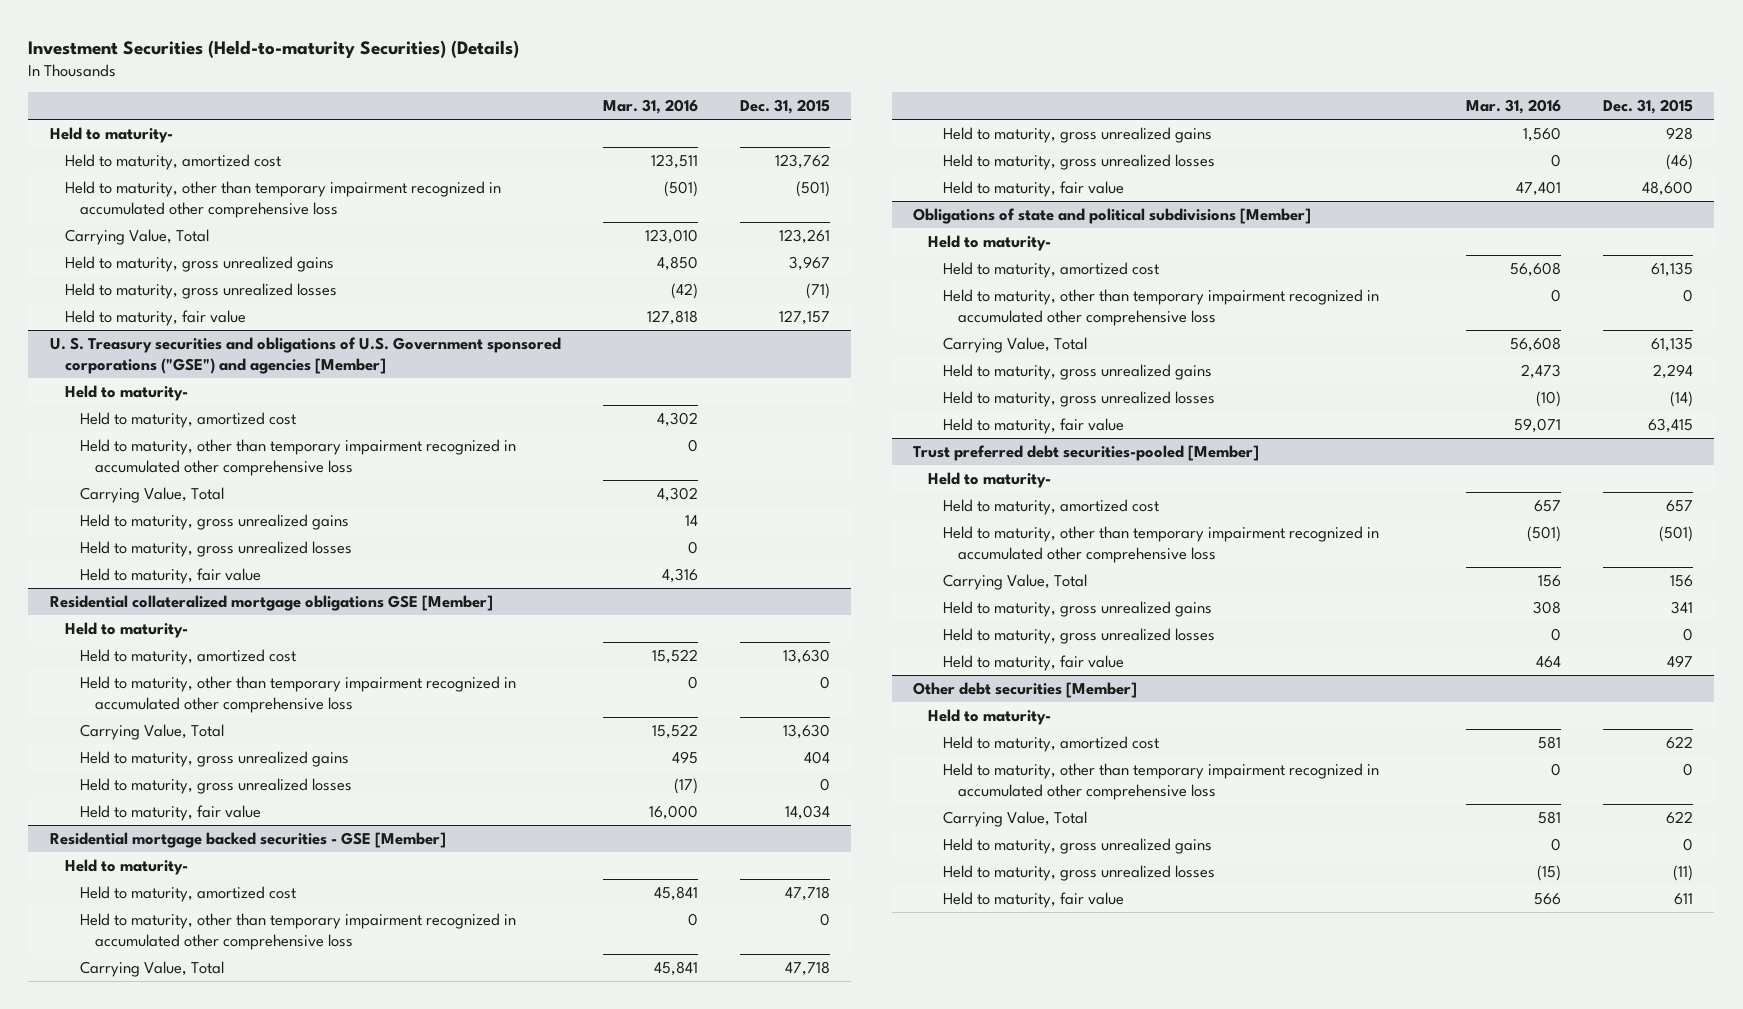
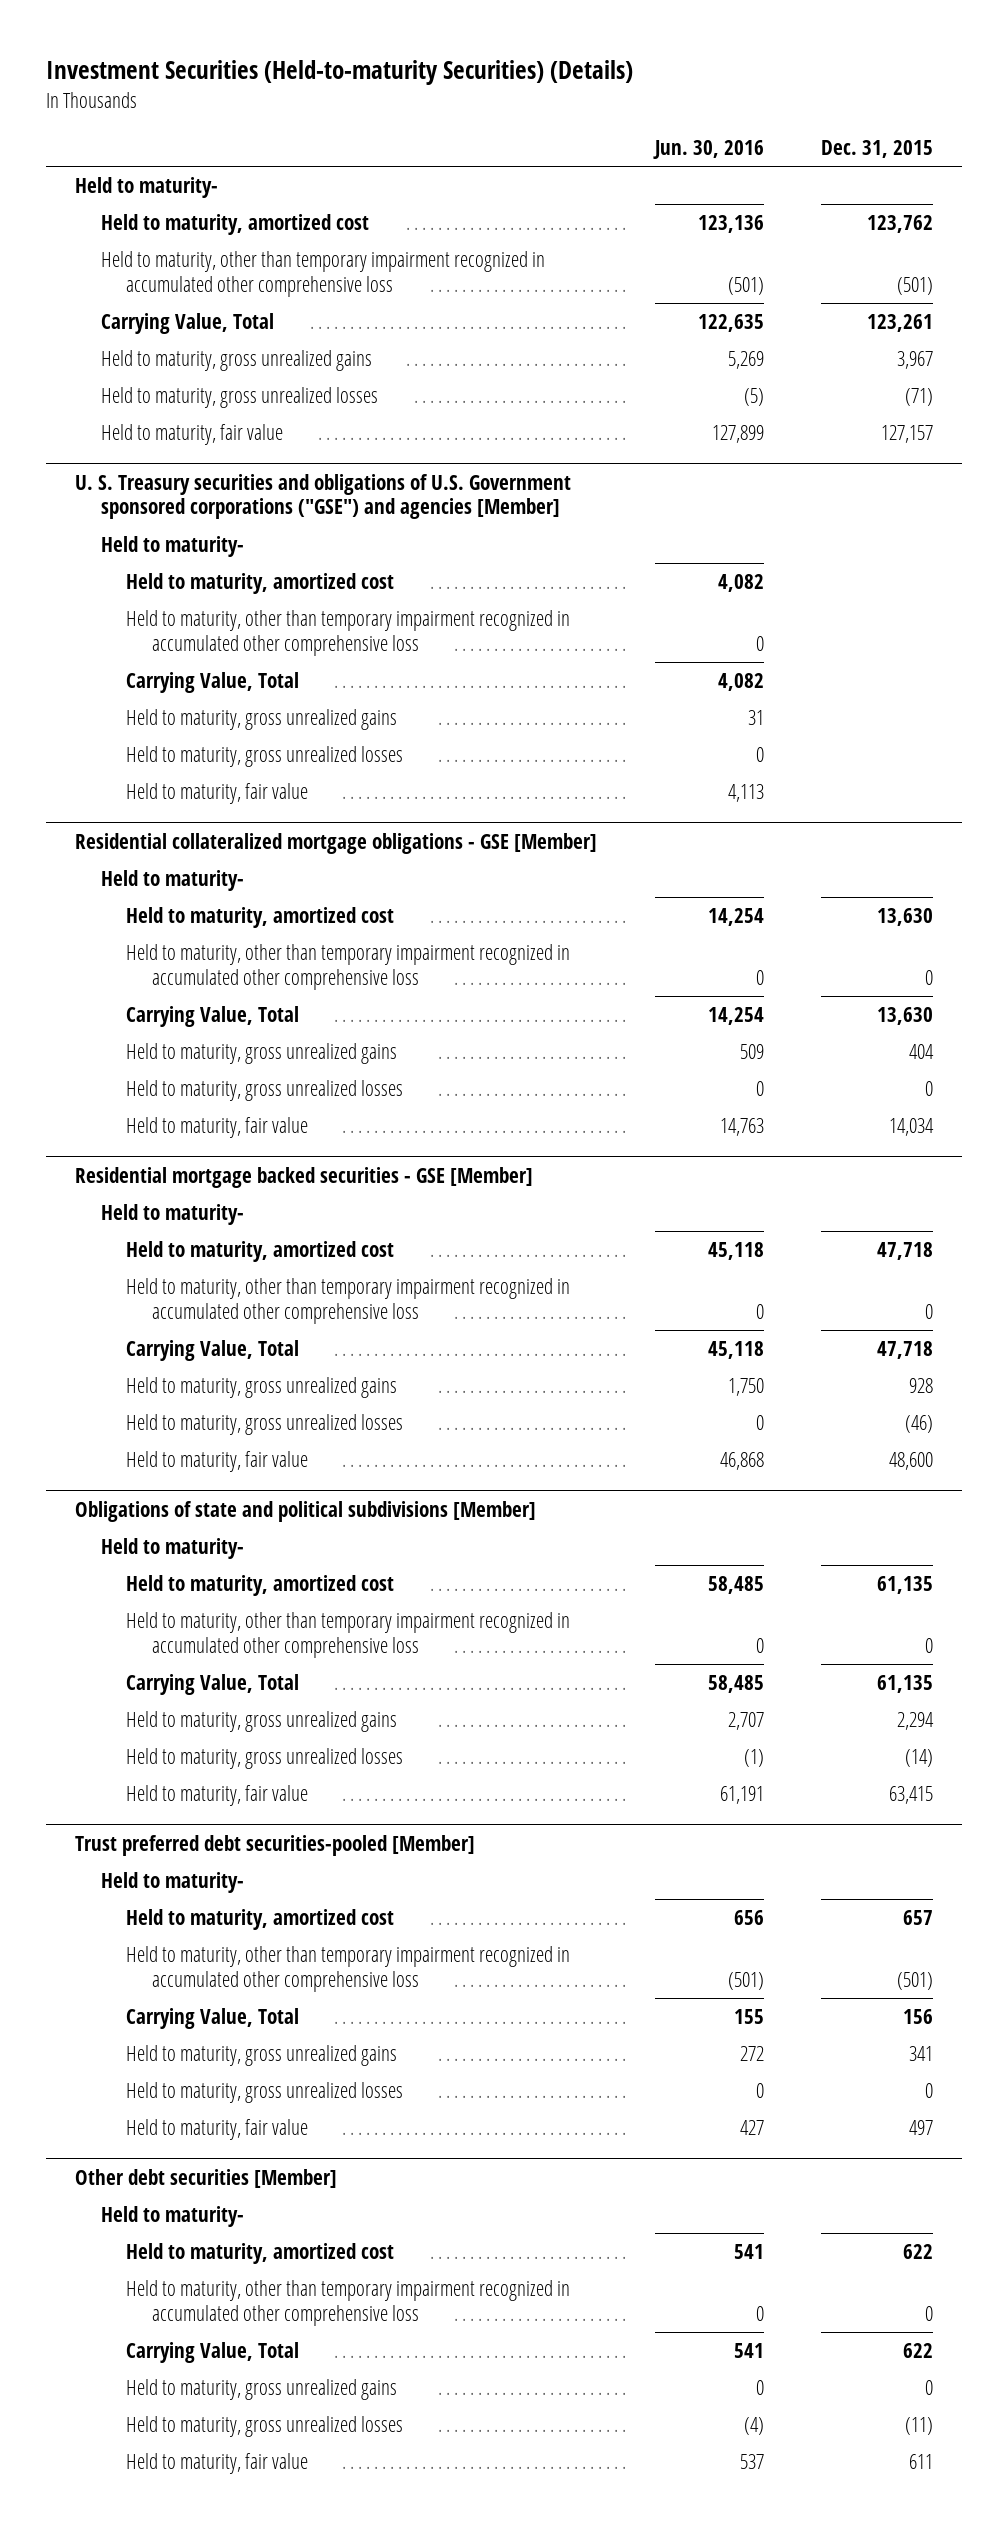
[602,99,698,115] Mar. 31, 2016 -> none
none -> [652,139,764,159] Jun. 30, 2016
[49,594,493,611] Residential collateralized mortgage obligations GSE [Member] -> [75,832,598,854] Residential collateralized mortgage obligations - GSE [Member]

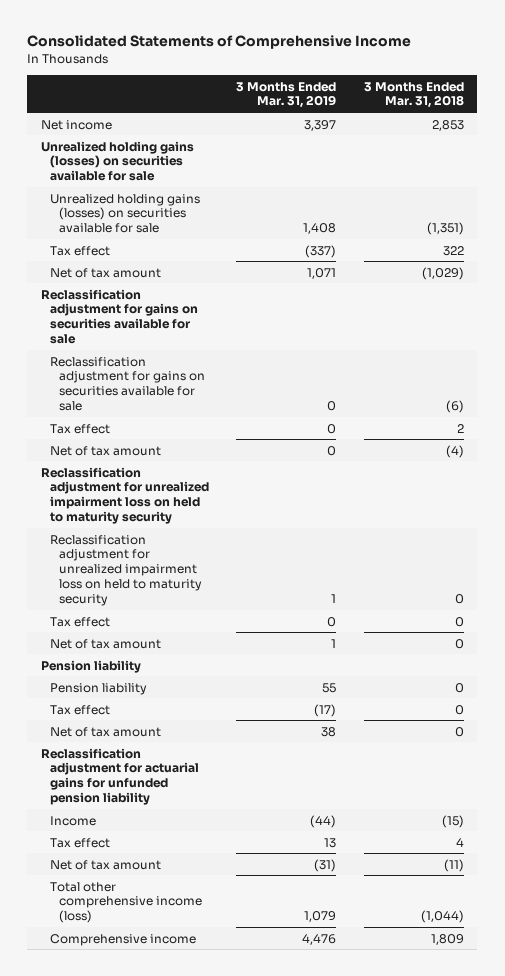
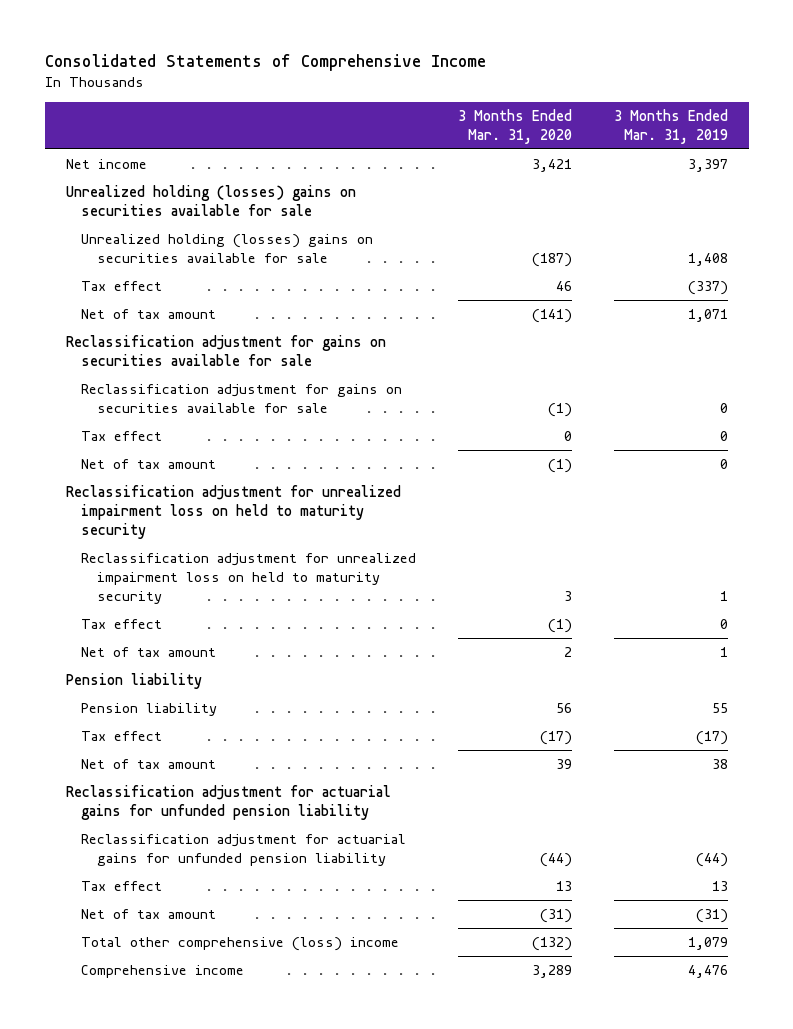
[363,81,464,109] 3 Months Ended Mar. 31, 2018 -> none
none -> [457,108,572,144] 3 Months Ended Mar. 31, 2020
[41,140,195,182] Unrealized holding gains (losses) on securities available for sale -> [65,184,356,216] Unrealized holding (losses) gains on securities available for sale
[50,193,201,234] Unrealized holding gains (losses) on securities available for sale -> [81,233,374,263] Unrealized holding (losses) gains on securities available for sale
[50,815,97,826] Income -> [81,833,407,866] Reclassification adjustment for actuarial gains for unfunded pension liability
[50,881,202,924] Total other comprehensive income (loss) -> [81,936,400,951] Total other comprehensive (loss) income

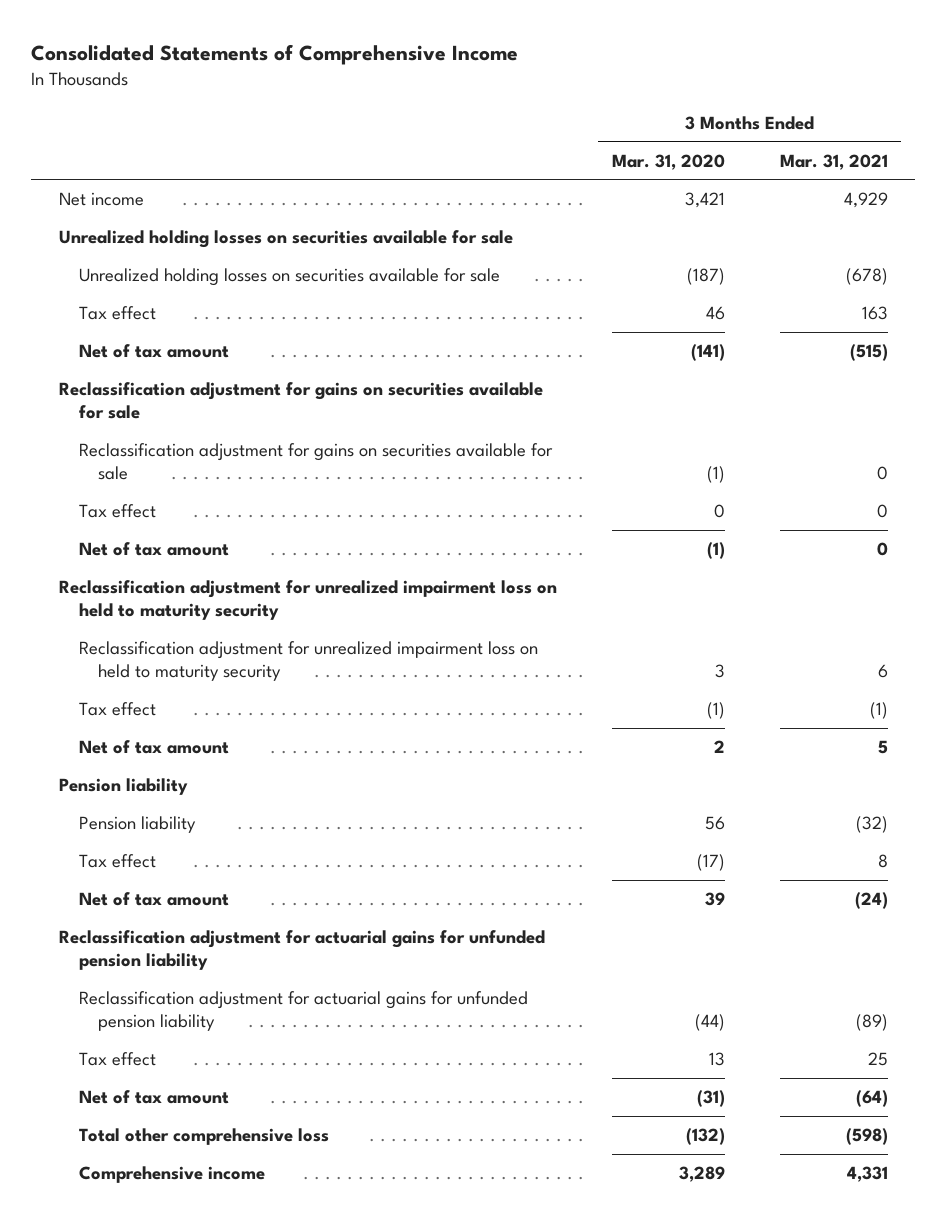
[613,108,728,144] 3 Months Ended Mar. 31, 2019 -> none
none -> [779,153,888,170] Mar. 31, 2021
[65,184,356,216] Unrealized holding (losses) gains on securities available for sale -> [58,230,513,249] Unrealized holding losses on securities available for sale
[81,233,374,263] Unrealized holding (losses) gains on securities available for sale -> [78,268,500,287] Unrealized holding losses on securities available for sale
[81,936,400,951] Total other comprehensive (loss) income -> [78,1128,329,1146] Total other comprehensive loss

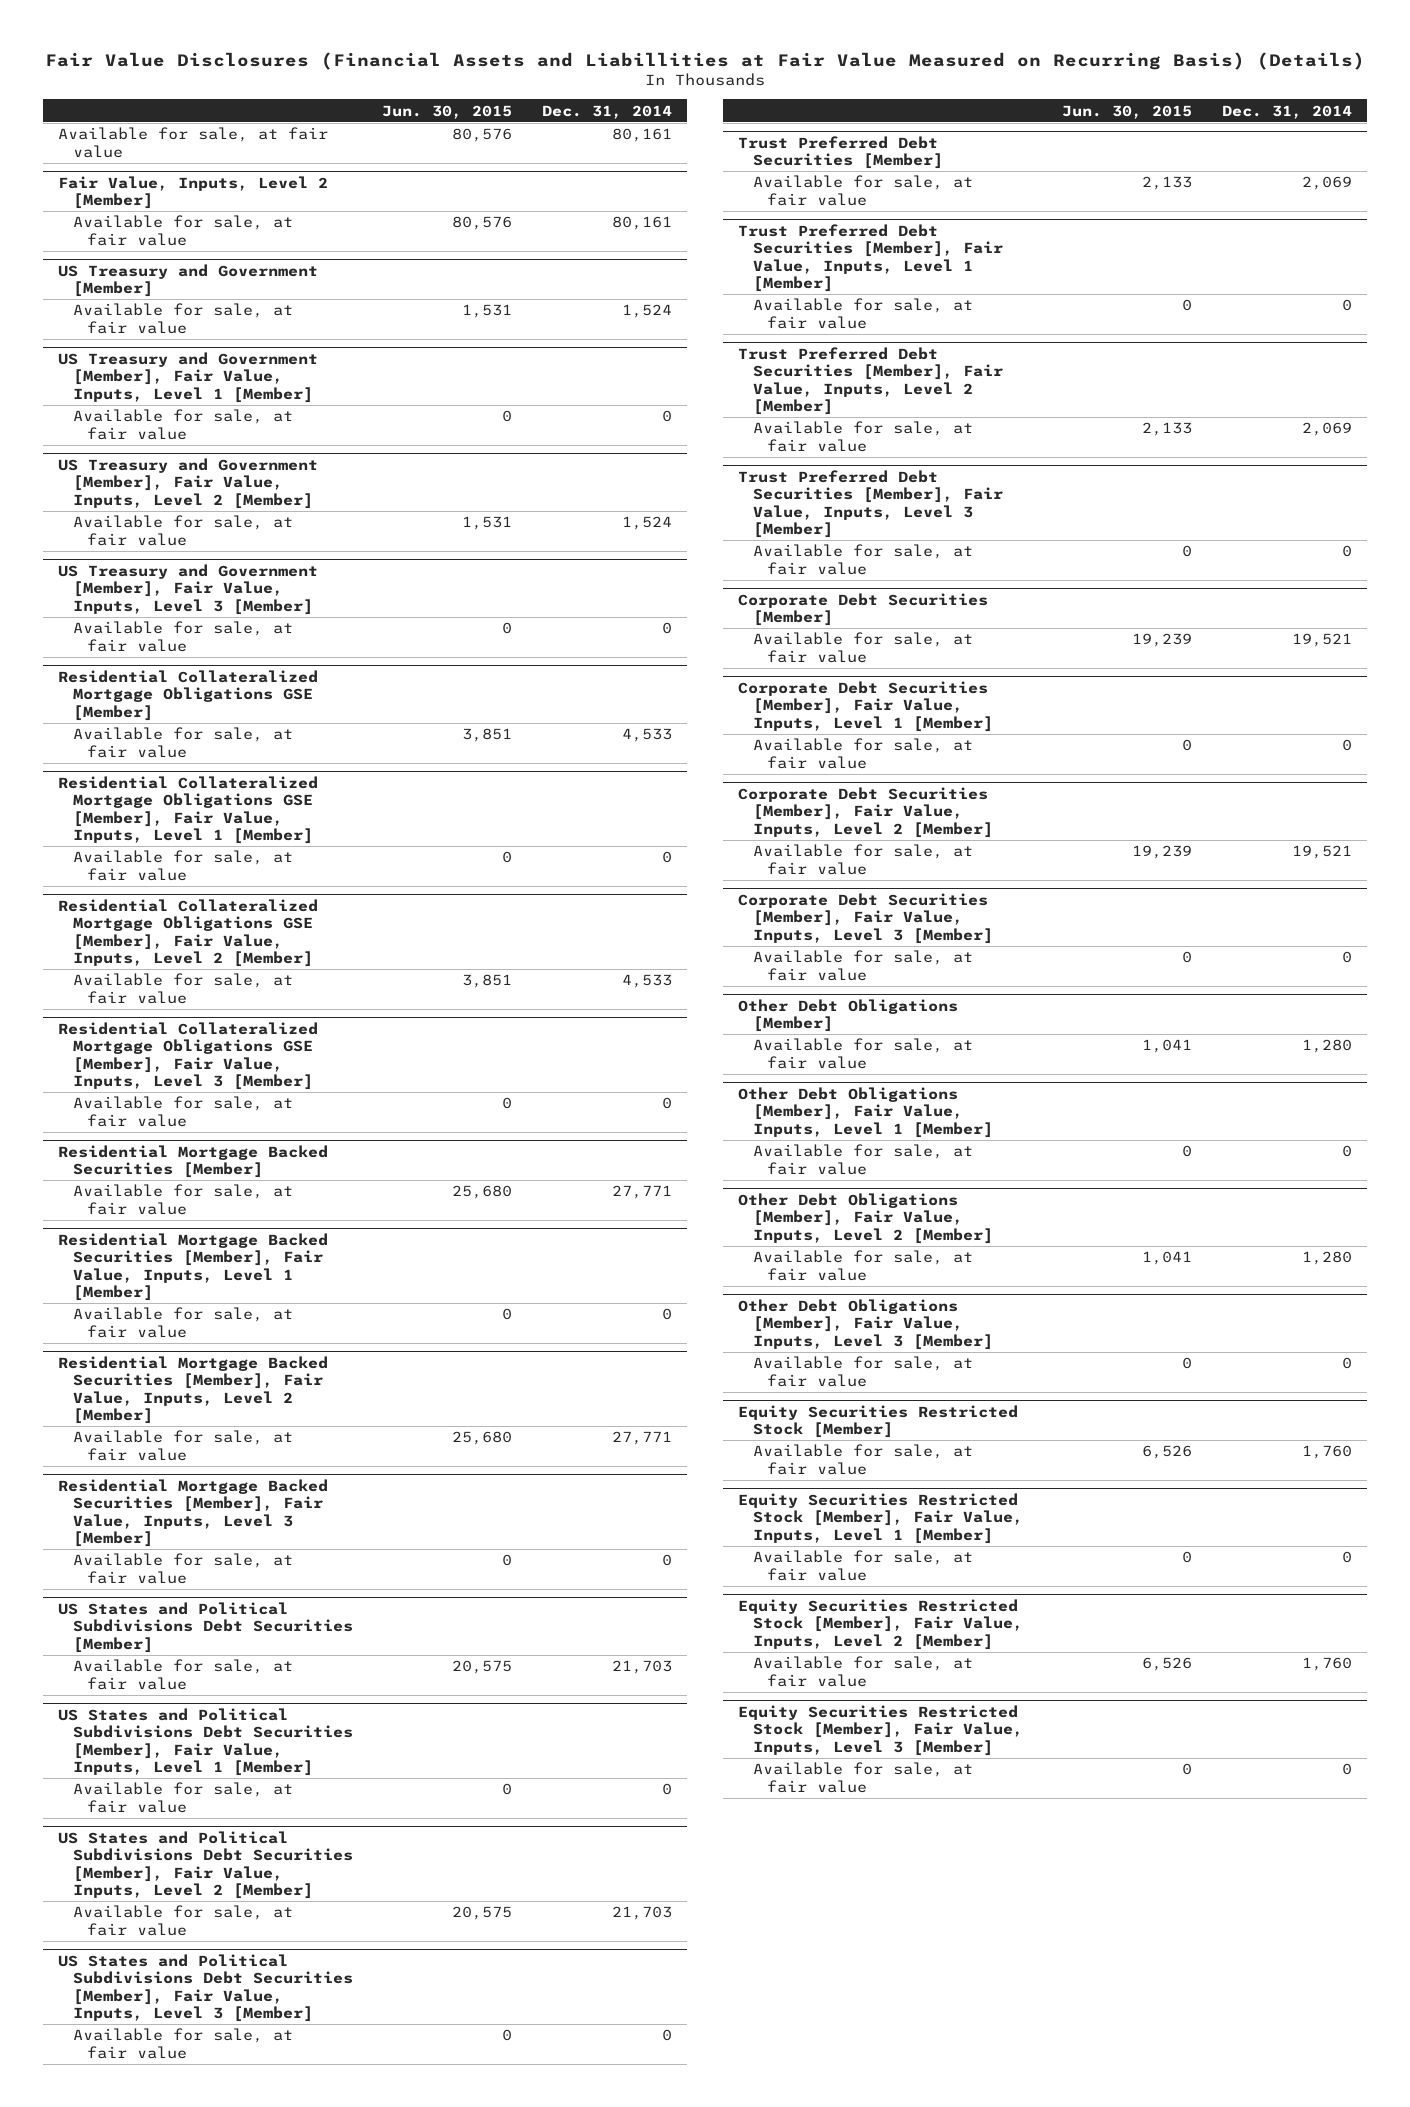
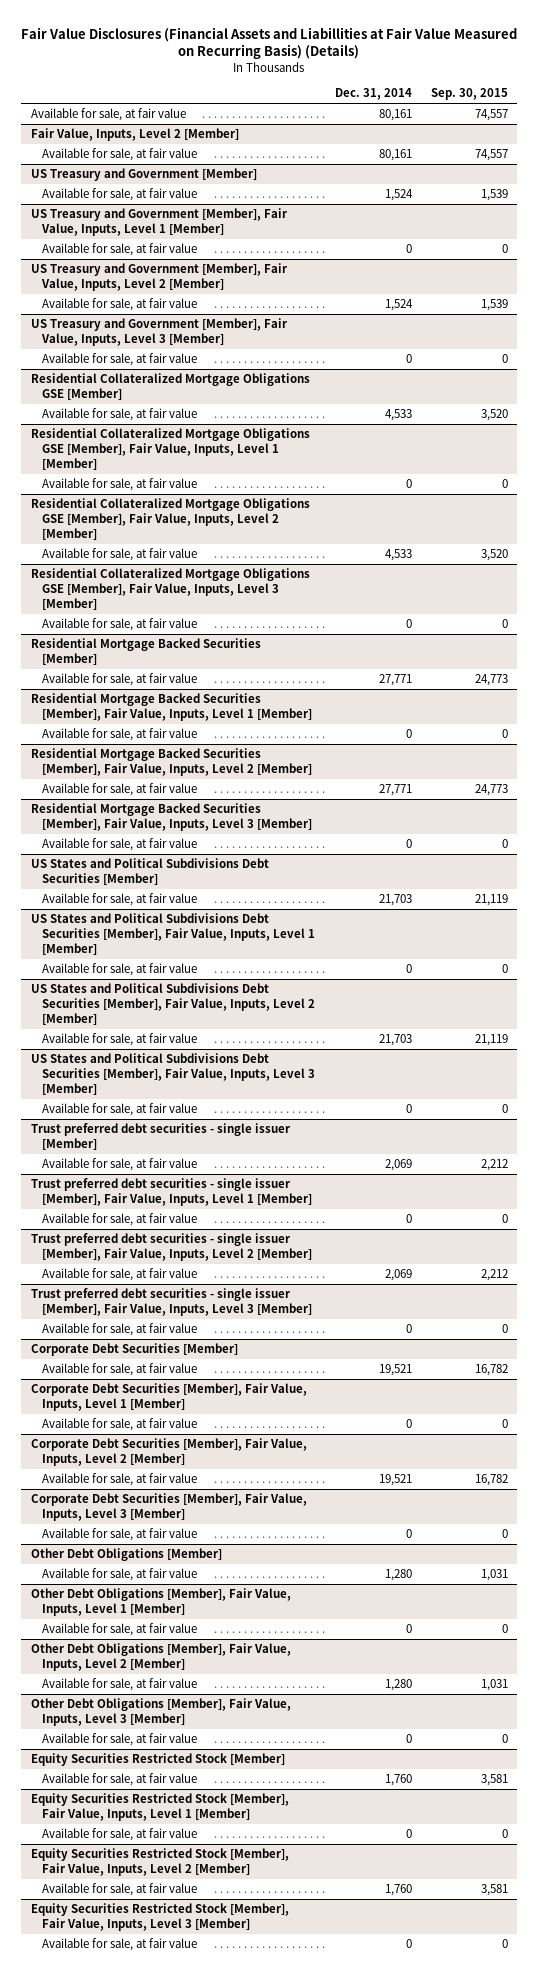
[382,104,513,119] Jun. 30, 2015 -> none
none -> [430,88,508,101] Sep. 30, 2015
[738,135,943,170] Trust Preferred Debt Securities [Member] -> [30,1123,291,1150] Trust preferred debt securities - single issuer [Member]
[738,223,1003,293] Trust Preferred Debt Securities [Member], Fair Value, Inputs, Level 1 [Member] -> [30,1178,313,1206] Trust preferred debt securities - single issuer [Member], Fair Value, Inputs, Level 1 [Member]
[738,346,1003,416] Trust Preferred Debt Securities [Member], Fair Value, Inputs, Level 2 [Member] -> [30,1233,313,1261] Trust preferred debt securities - single issuer [Member], Fair Value, Inputs, Level 2 [Member]
[738,469,1003,539] Trust Preferred Debt Securities [Member], Fair Value, Inputs, Level 3 [Member] -> [30,1288,313,1316] Trust preferred debt securities - single issuer [Member], Fair Value, Inputs, Level 3 [Member]

